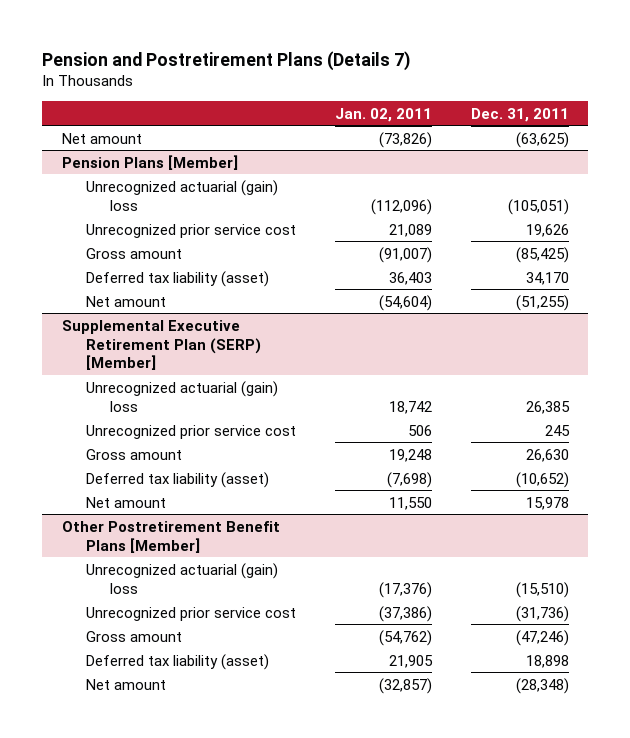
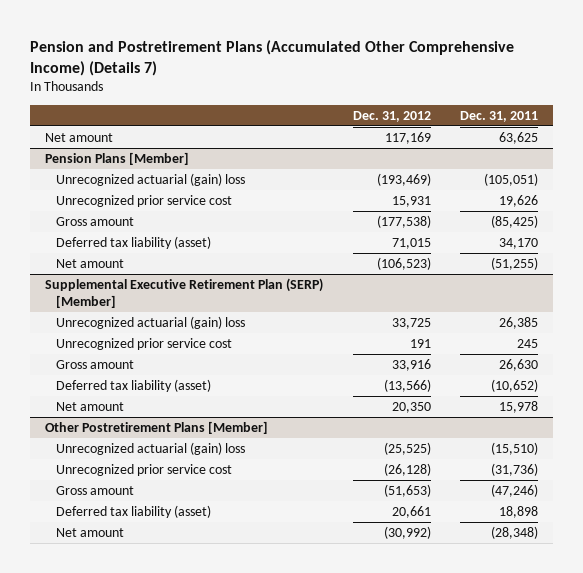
[42,50,411,71] Pension and Postretirement Plans (Details 7) -> [30,39,515,76] Pension and Postretirement Plans (Accumulated Other Comprehensive Income) (Details 7)
[334,107,432,122] Jan. 02, 2011 -> none
none -> [352,110,431,122] Dec. 31, 2012
[515,131,569,148] (63,625) -> [499,131,539,144] 63,625
[61,520,280,553] Other Postretirement Benefit Plans [Member] -> [45,420,269,434] Other Postretirement Plans [Member]

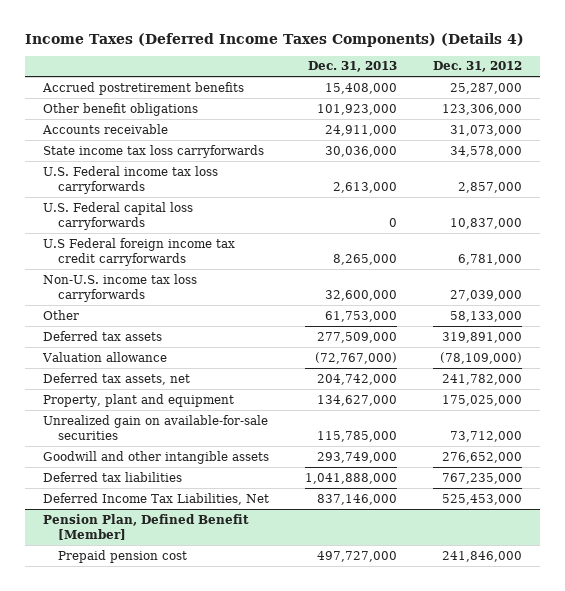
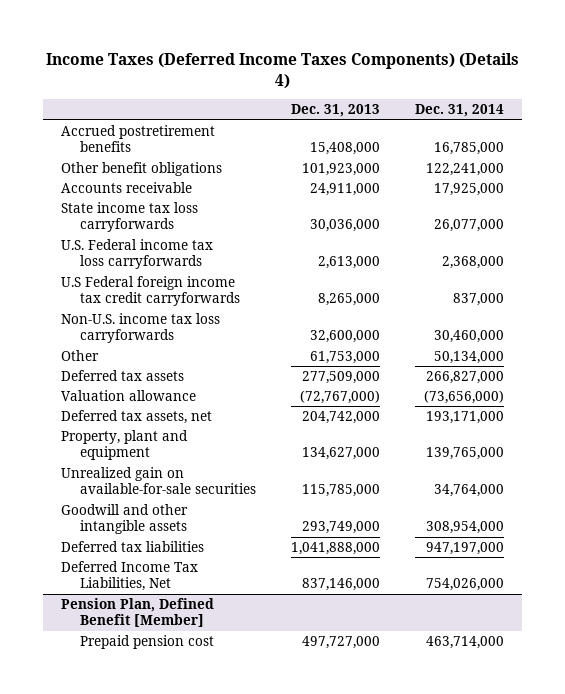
[433,61,523,73] Dec. 31, 2012 -> none
none -> [415,104,505,118] Dec. 31, 2014
[42,201,193,230] U.S. Federal capital loss carryforwards -> none

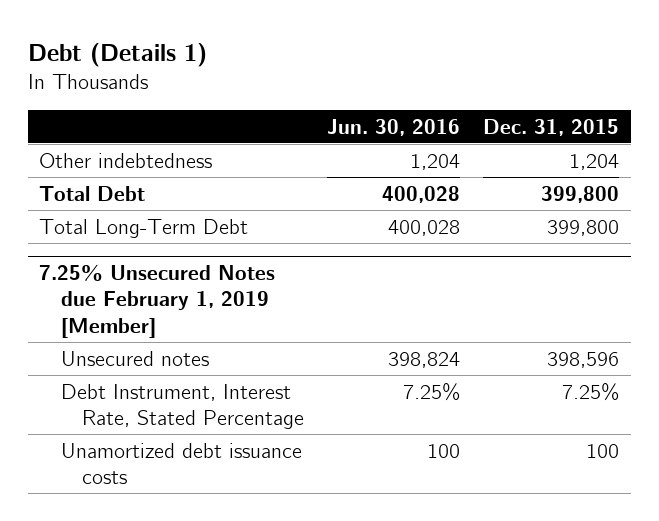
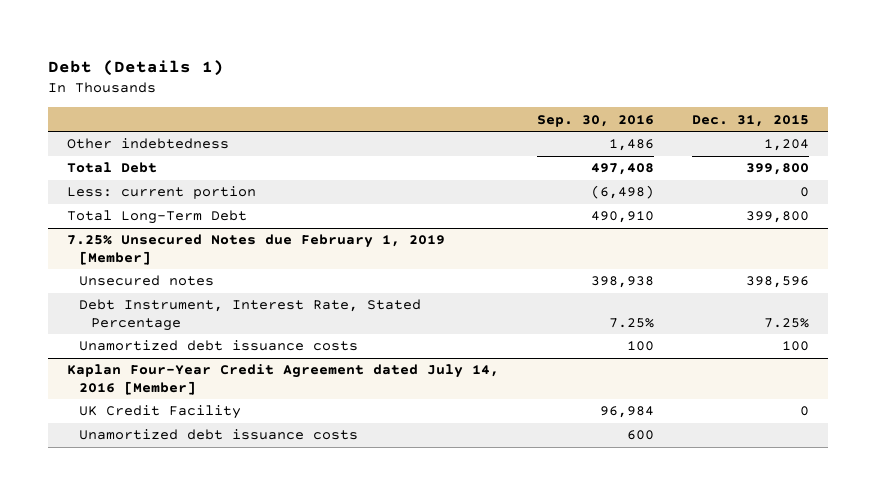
[327,118,461,136] Jun. 30, 2016 -> none
none -> [537,114,655,127] Sep. 30, 2016
none -> [67,186,257,200] Less: current portion
none -> [67,364,500,396] Kaplan Four-Year Credit Agreement dated July 14, 2016 [Member]
none -> [79,405,242,420] UK Credit Facility
none -> [79,429,359,441] Unamortized debt issuance costs

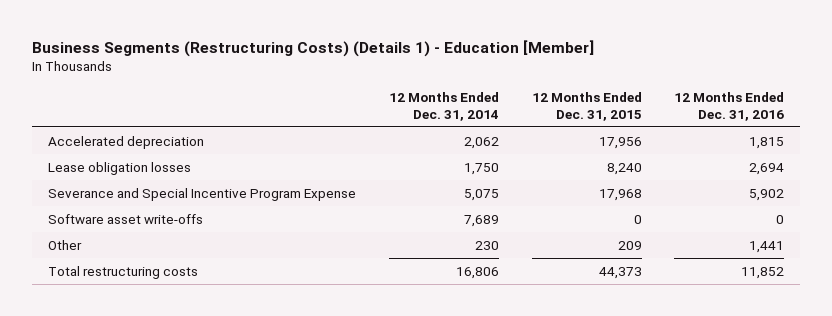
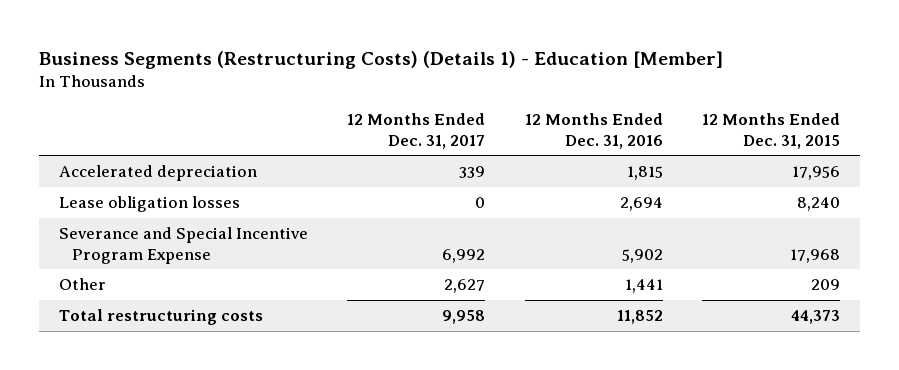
[388,91,499,121] 12 Months Ended Dec. 31, 2014 -> none
none -> [347,113,486,149] 12 Months Ended Dec. 31, 2017
[48,213,204,224] Software asset write-offs -> none

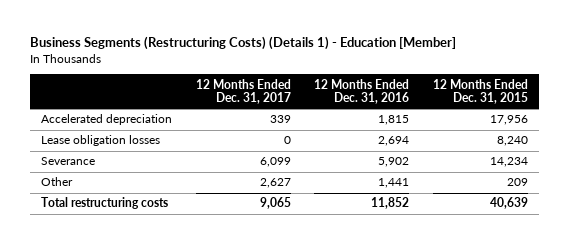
[58,227,308,264] Severance and Special Incentive Program Expense -> none
none -> [41,157,96,166] Severance
[442,310,486,325] 9,958 -> [259,197,291,210] 9,065
[790,310,840,325] 44,373 -> [489,197,528,210] 40,639

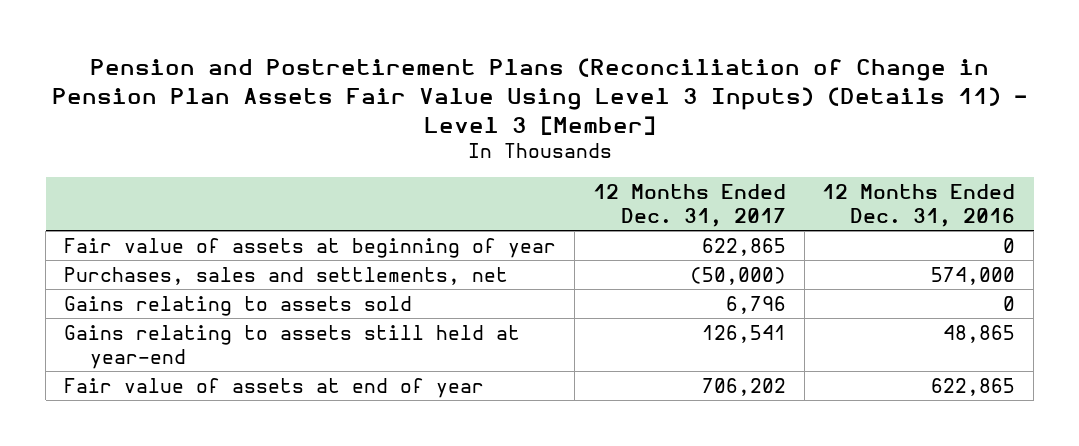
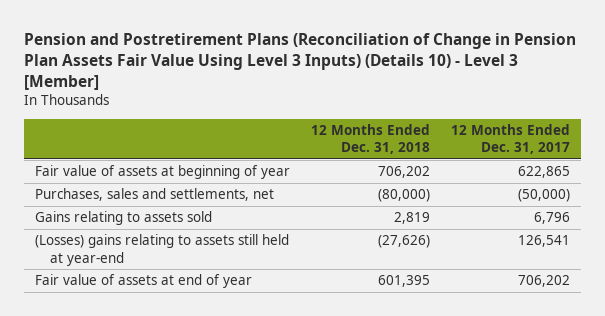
[51,57,1027,136] Pension and Postretirement Plans (Reconciliation of Change in Pension Plan Assets Fair Value Using Level 3 Inputs) (Details 11) - Level 3 [Member] -> [24,33,577,91] Pension and Postretirement Plans (Reconciliation of Change in Pension Plan Assets Fair Value Using Level 3 Inputs) (Details 10) - Level 3 [Member]
[822,183,1016,227] 12 Months Ended Dec. 31, 2016 -> none
none -> [311,123,431,155] 12 Months Ended Dec. 31, 2018
[64,324,521,369] Gains relating to assets still held at year-end -> [34,234,289,266] (Losses) gains relating to assets still held at year-end

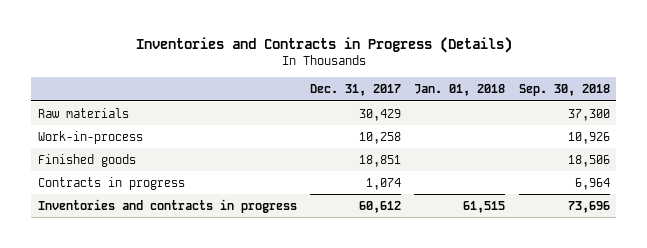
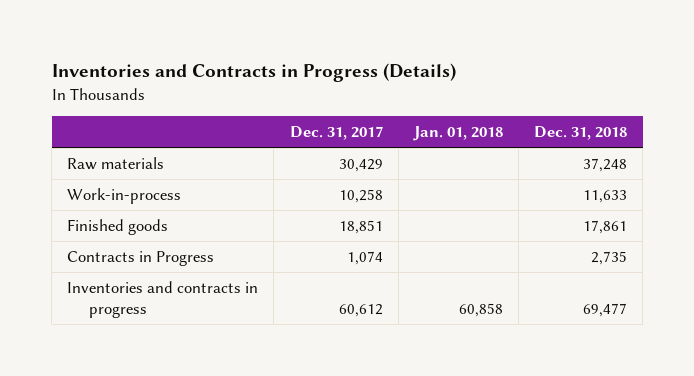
[518,84,610,97] Sep. 30, 2018 -> none
none -> [534,126,628,141] Dec. 31, 2018
[37,176,185,190] Contracts in progress -> [67,250,215,266] Contracts in Progress
[463,200,506,213] 61,515 -> [458,302,503,317] 60,858

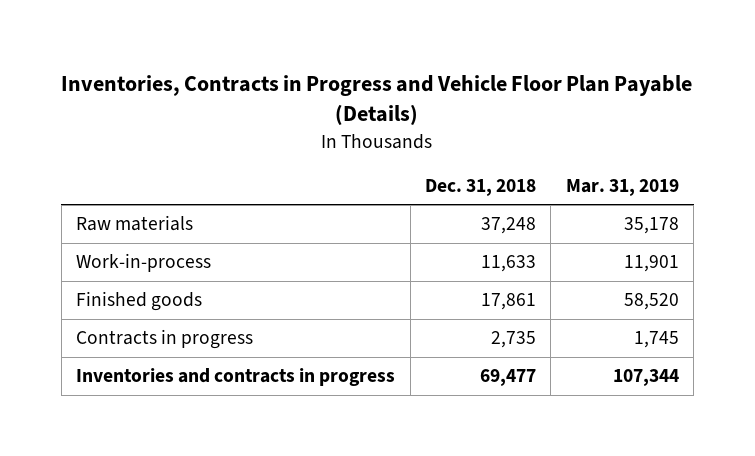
[51,63,456,83] Inventories and Contracts in Progress (Details) -> [61,75,693,126] Inventories, Contracts in Progress and Vehicle Floor Plan Payable (Details)
[289,126,383,141] Dec. 31, 2017 -> none
[412,126,503,142] Jan. 01, 2018 -> none
none -> [565,179,679,197] Mar. 31, 2019
[67,250,215,266] Contracts in Progress -> [76,329,254,350] Contracts in progress

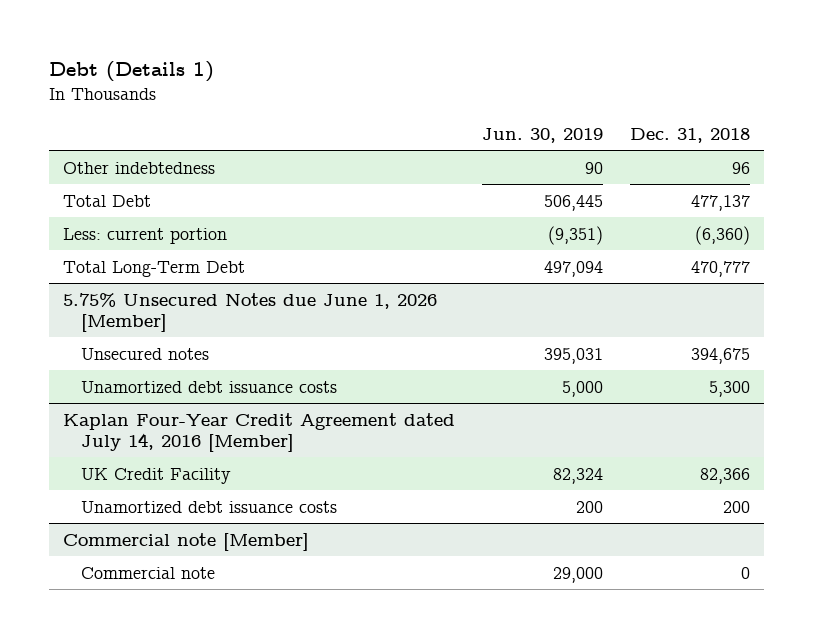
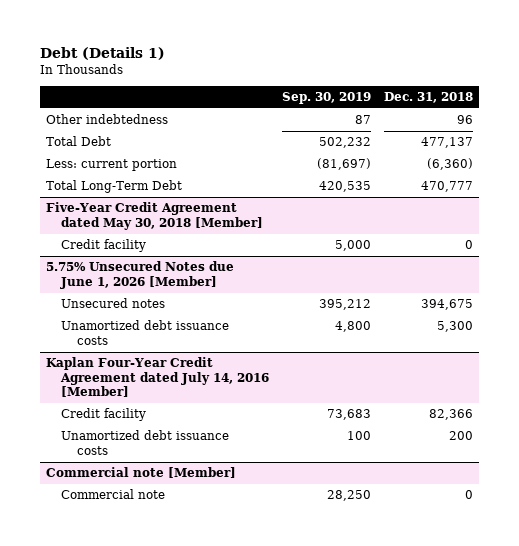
[481,127,603,143] Jun. 30, 2019 -> none
none -> [282,92,372,105] Sep. 30, 2019
none -> [45,202,264,230] Five-Year Credit Agreement dated May 30, 2018 [Member]
none -> [61,239,147,253] Credit facility
[81,467,232,484] UK Credit Facility -> [61,408,147,422] Credit facility

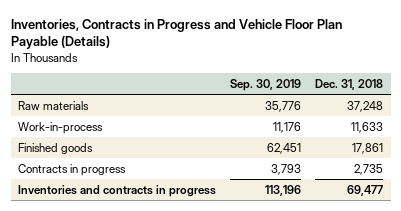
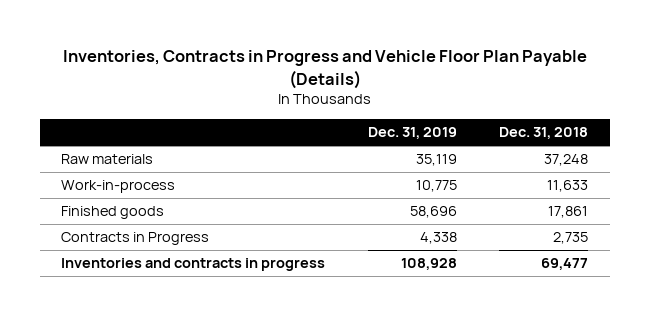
[230,78,302,91] Sep. 30, 2019 -> none
none -> [367,127,457,140] Dec. 31, 2019
[17,163,126,176] Contracts in progress -> [61,232,210,246] Contracts in Progress

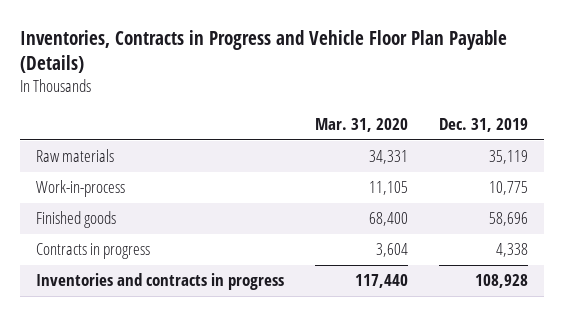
[499,127,589,140] Dec. 31, 2018 -> none
none -> [314,117,408,132] Mar. 31, 2020
[61,232,210,246] Contracts in Progress -> [35,243,150,260] Contracts in progress

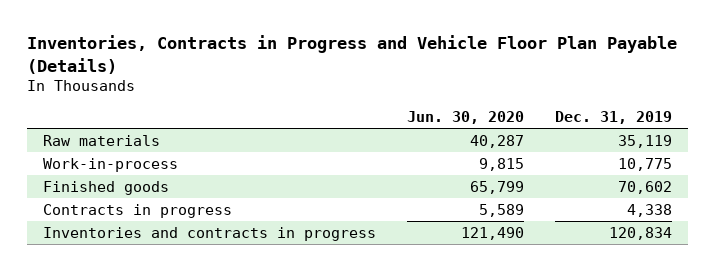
[314,117,408,132] Mar. 31, 2020 -> none
none -> [407,111,525,125] Jun. 30, 2020
[489,212,529,227] 58,696 -> [618,180,673,194] 70,602
[475,274,529,289] 108,928 -> [609,226,673,240] 120,834

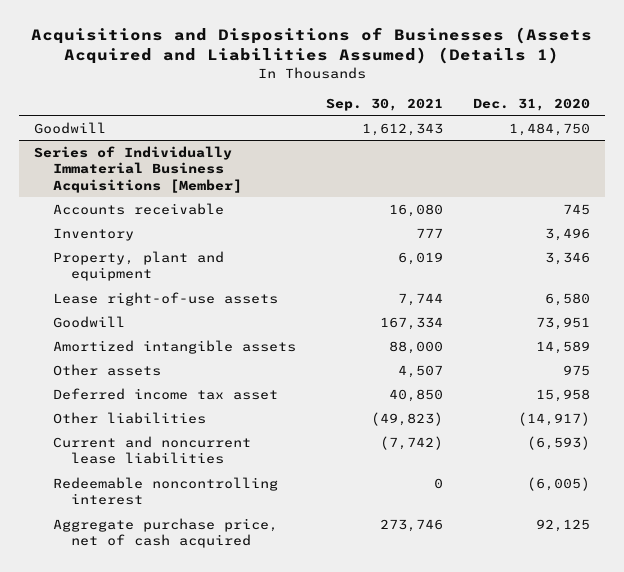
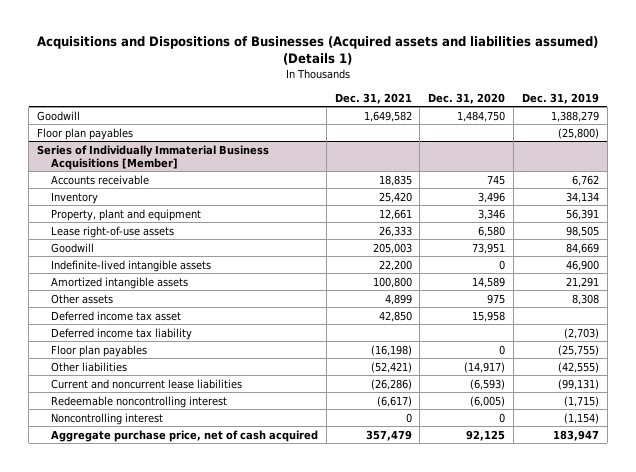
[30,26,592,64] Acquisitions and Dispositions of Businesses (Assets Acquired and Liabilities Assumed) (Details 1) -> [37,36,599,66] Acquisitions and Dispositions of Businesses (Acquired assets and liabilities assumed) (Details 1)
[325,97,443,111] Sep. 30, 2021 -> none
none -> [334,92,412,104] Dec. 31, 2021
none -> [522,92,600,104] Dec. 31, 2019
none -> [37,127,134,140] Floor plan payables
none -> [50,259,211,272] Indefinite-lived intangible assets
none -> [50,327,192,340] Deferred income tax liability
none -> [50,344,147,357] Floor plan payables
none -> [50,412,163,425] Noncontrolling interest

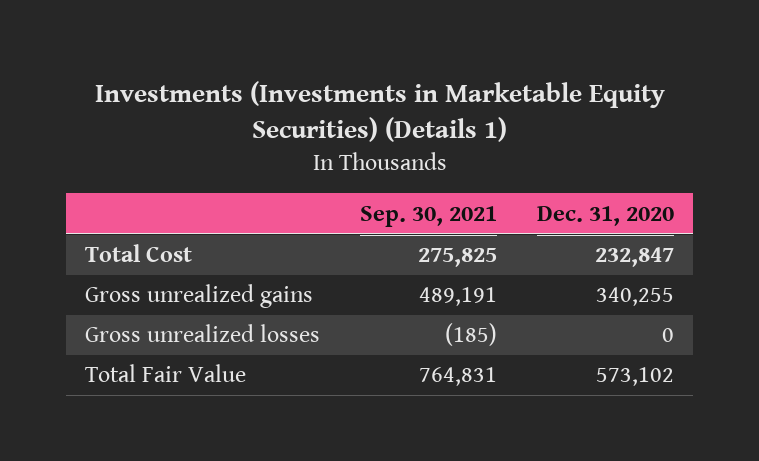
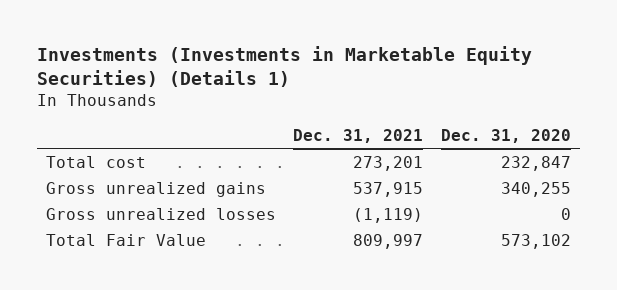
[360,205,498,227] Sep. 30, 2021 -> none
none -> [293,128,424,143] Dec. 31, 2021
[85,244,193,263] Total Cost -> [46,155,147,168] Total cost

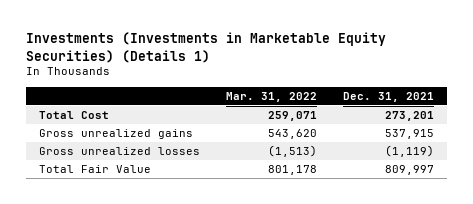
[440,128,571,143] Dec. 31, 2020 -> none
none -> [226,91,318,102] Mar. 31, 2022
[46,155,147,168] Total cost -> [39,111,110,120] Total Cost

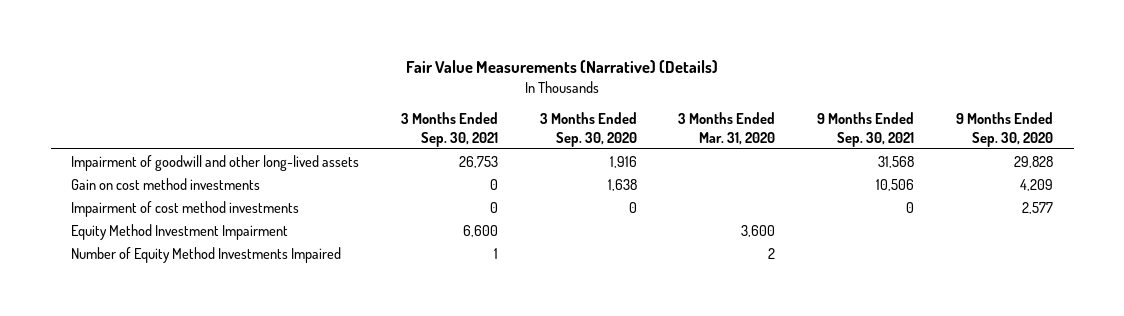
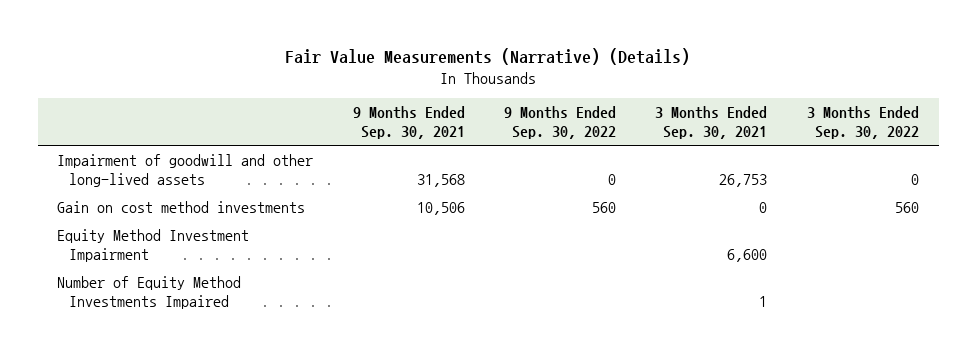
[539,112,637,147] 3 Months Ended Sep. 30, 2020 -> none
[678,112,776,145] 3 Months Ended Mar. 31, 2020 -> none
[955,112,1053,147] 9 Months Ended Sep. 30, 2020 -> none
none -> [504,106,617,140] 9 Months Ended Sep. 30, 2022
none -> [806,106,919,140] 3 Months Ended Sep. 30, 2022
[71,200,300,217] Impairment of cost method investments -> none

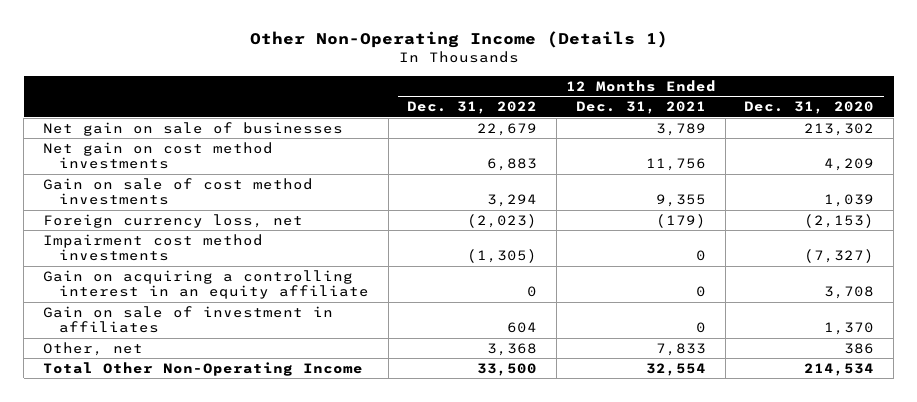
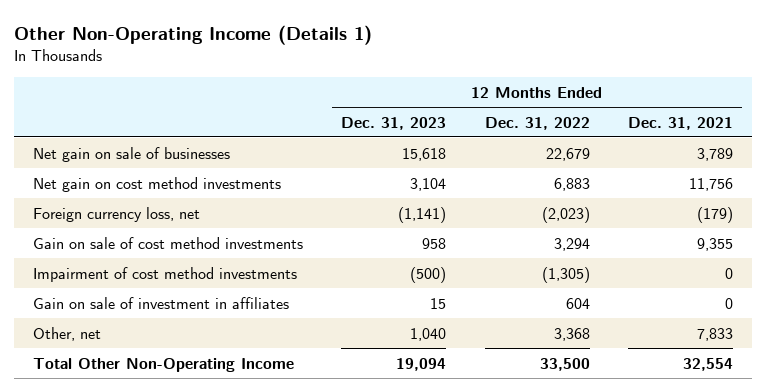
[744,101,875,115] Dec. 31, 2020 -> none
none -> [341,116,447,130] Dec. 31, 2023
[42,269,369,300] Gain on acquiring a controlling interest in an equity affiliate -> none
[42,177,313,206] Gain on sale of cost method investments -> [33,236,304,249] Gain on sale of cost method investments
[42,233,263,262] Impairment cost method investments -> [33,266,298,282] Impairment of cost method investments

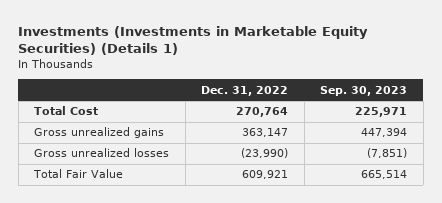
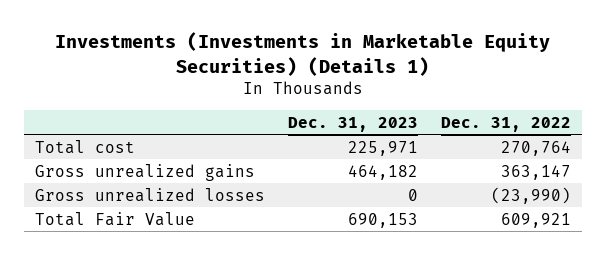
[320,85,408,96] Sep. 30, 2023 -> none
none -> [287,116,418,132] Dec. 31, 2023
[34,106,99,116] Total Cost -> [35,139,136,154] Total cost

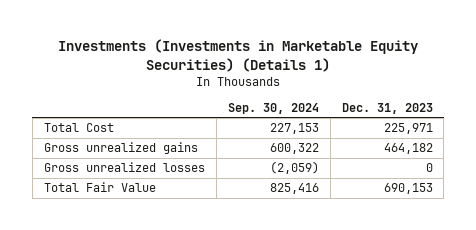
[440,116,571,132] Dec. 31, 2022 -> none
none -> [227,102,319,114] Sep. 30, 2024
[35,139,136,154] Total cost -> [43,123,114,133] Total Cost

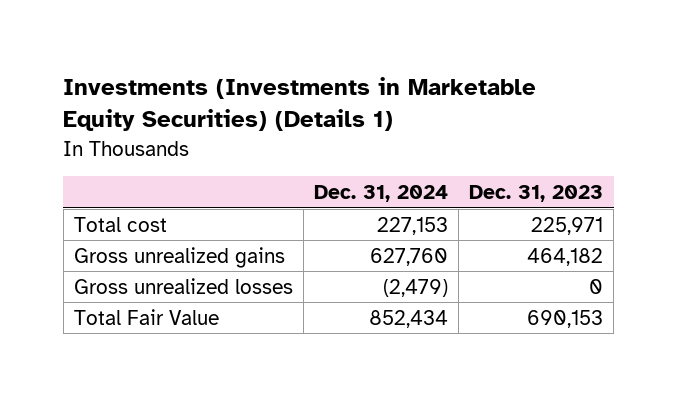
[227,102,319,114] Sep. 30, 2024 -> none
none -> [313,184,448,202] Dec. 31, 2024
[43,123,114,133] Total Cost -> [73,216,167,232] Total cost

